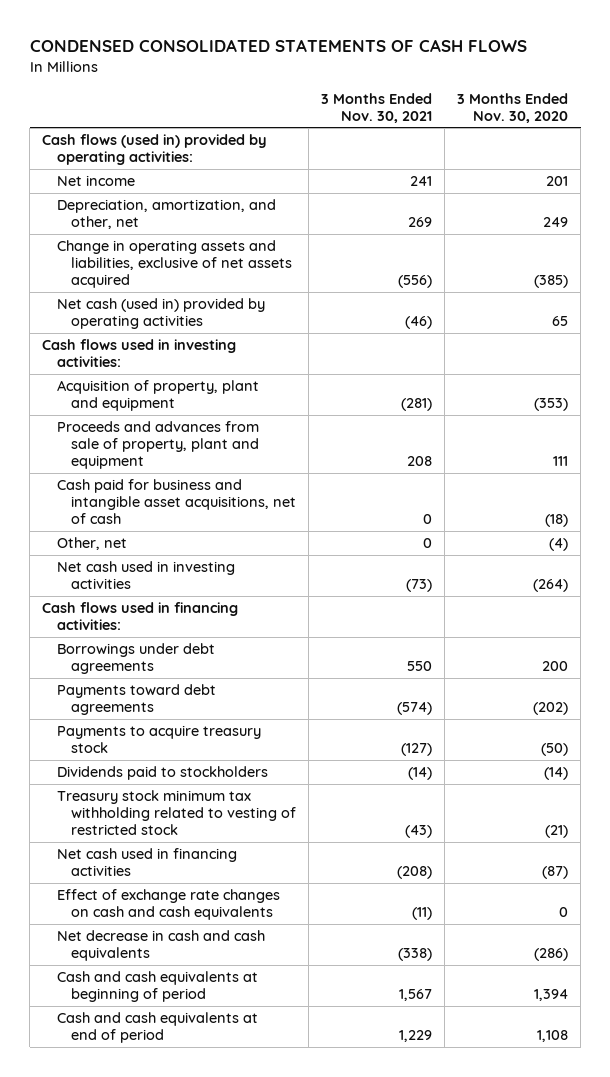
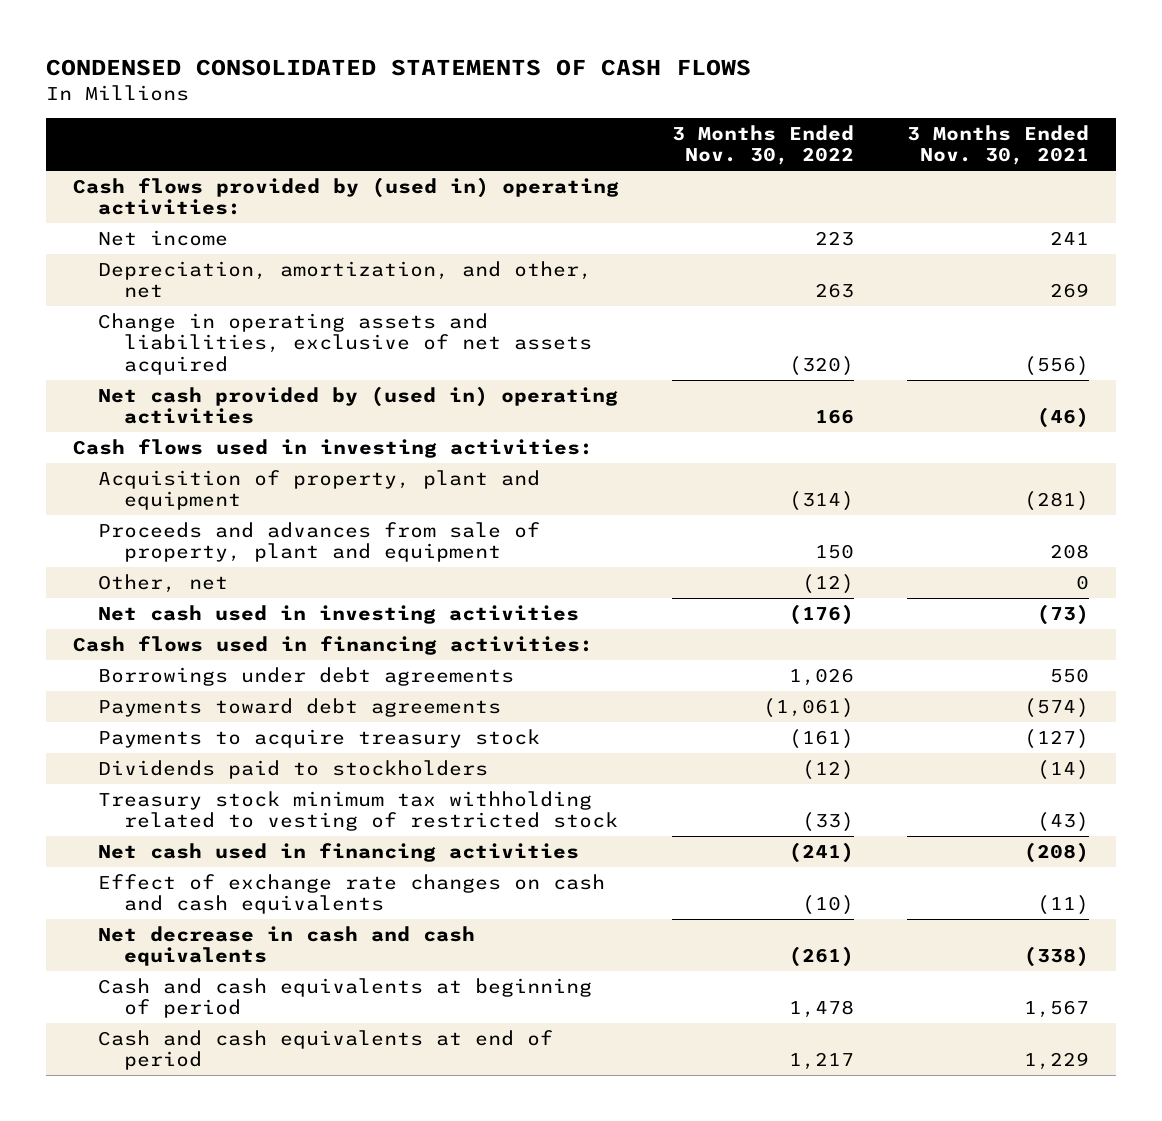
[457,92,569,123] 3 Months Ended Nov. 30, 2020 -> none
none -> [672,125,855,166] 3 Months Ended Nov. 30, 2022
[42,134,268,166] Cash flows (used in) provided by operating activities: -> [72,176,619,216] Cash flows provided by (used in) operating activities:
[56,298,265,330] Net cash (used in) provided by operating activities -> [98,385,619,425] Net cash provided by (used in) operating activities
[56,479,297,525] Cash paid for business and intangible asset acquisitions, net of cash -> none

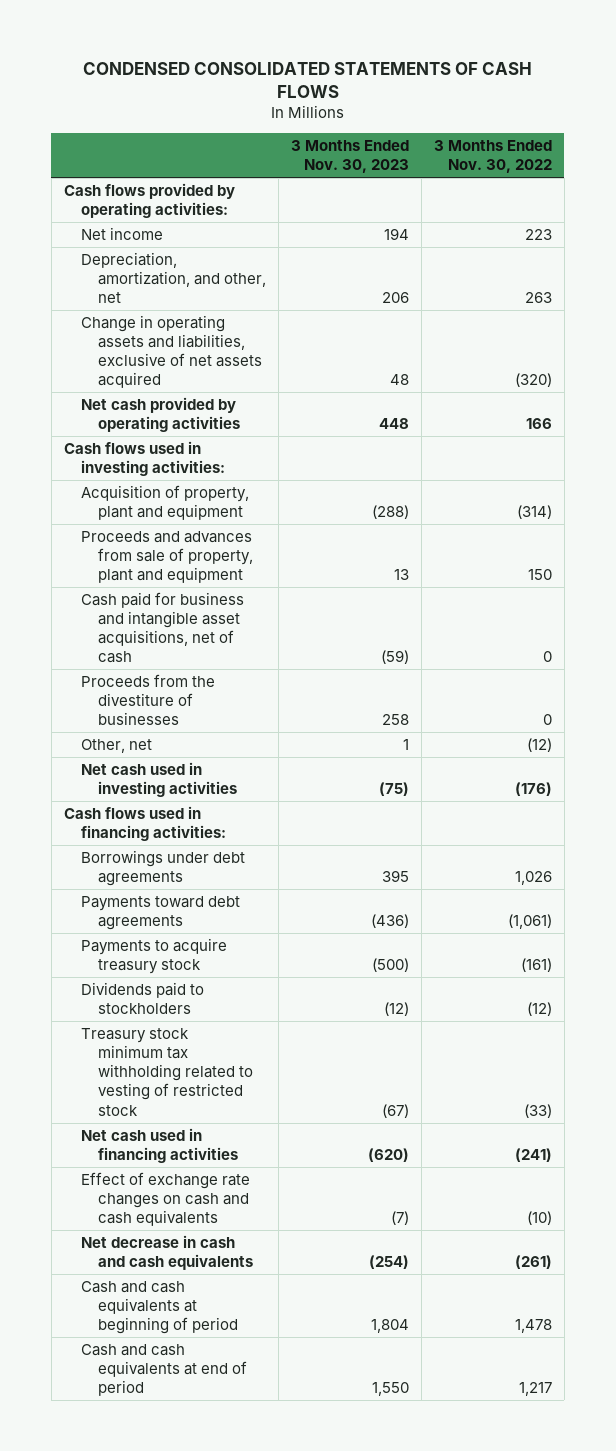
[907,125,1090,166] 3 Months Ended Nov. 30, 2021 -> none
none -> [291,140,410,174] 3 Months Ended Nov. 30, 2023
[72,176,619,216] Cash flows provided by (used in) operating activities: -> [63,182,235,219] Cash flows provided by operating activities:
[98,385,619,425] Net cash provided by (used in) operating activities -> [81,396,241,433] Net cash provided by operating activities
none -> [81,591,245,664] Cash paid for business and intangible asset acquisitions, net of cash
none -> [81,673,216,726] Proceeds from the divestiture of businesses

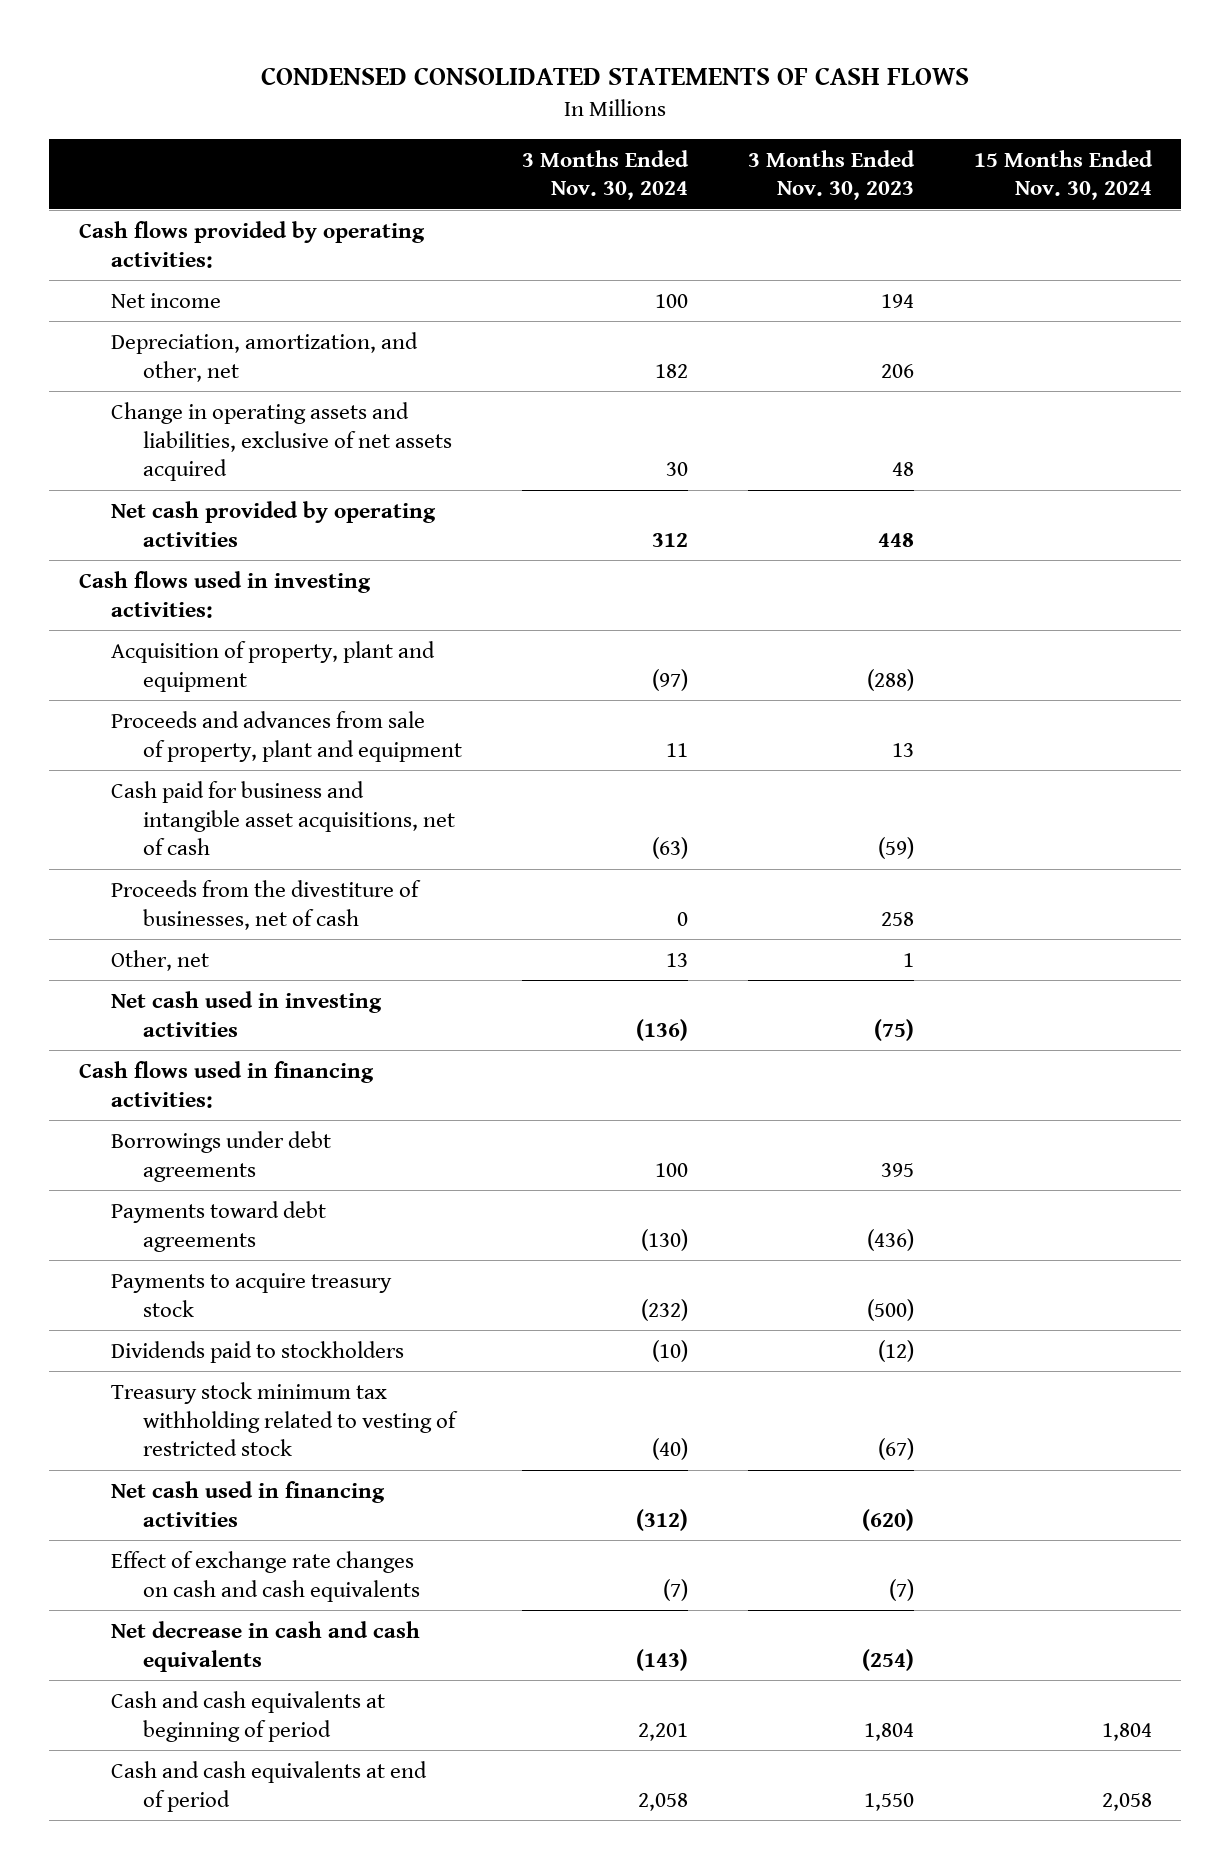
[433,140,552,174] 3 Months Ended Nov. 30, 2022 -> none
none -> [522,149,690,201] 3 Months Ended Nov. 30, 2024
none -> [973,149,1153,201] 15 Months Ended Nov. 30, 2024
[81,673,216,726] Proceeds from the divestiture of businesses -> [111,879,422,930] Proceeds from the divestiture of businesses, net of cash

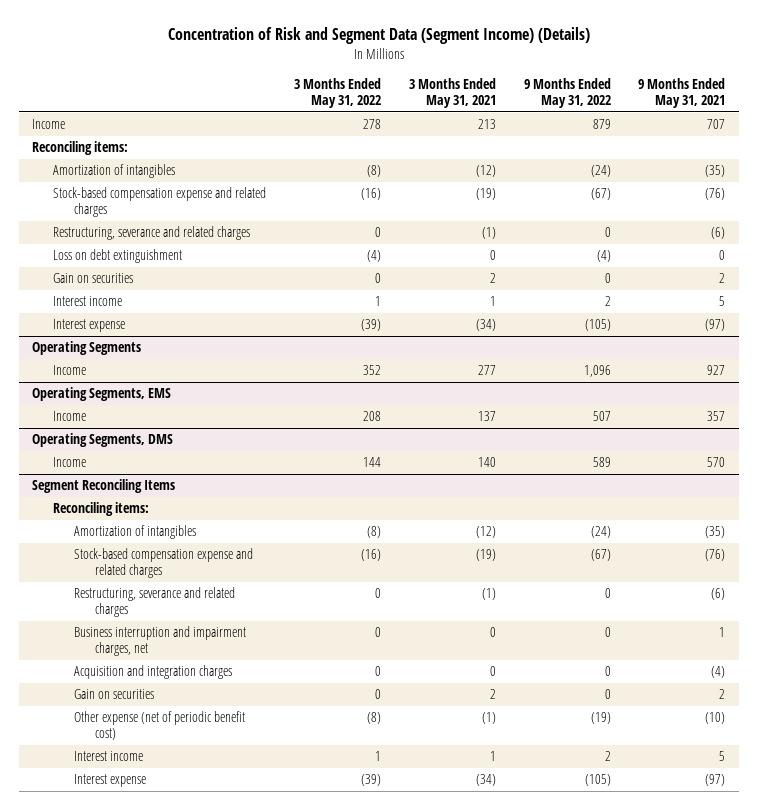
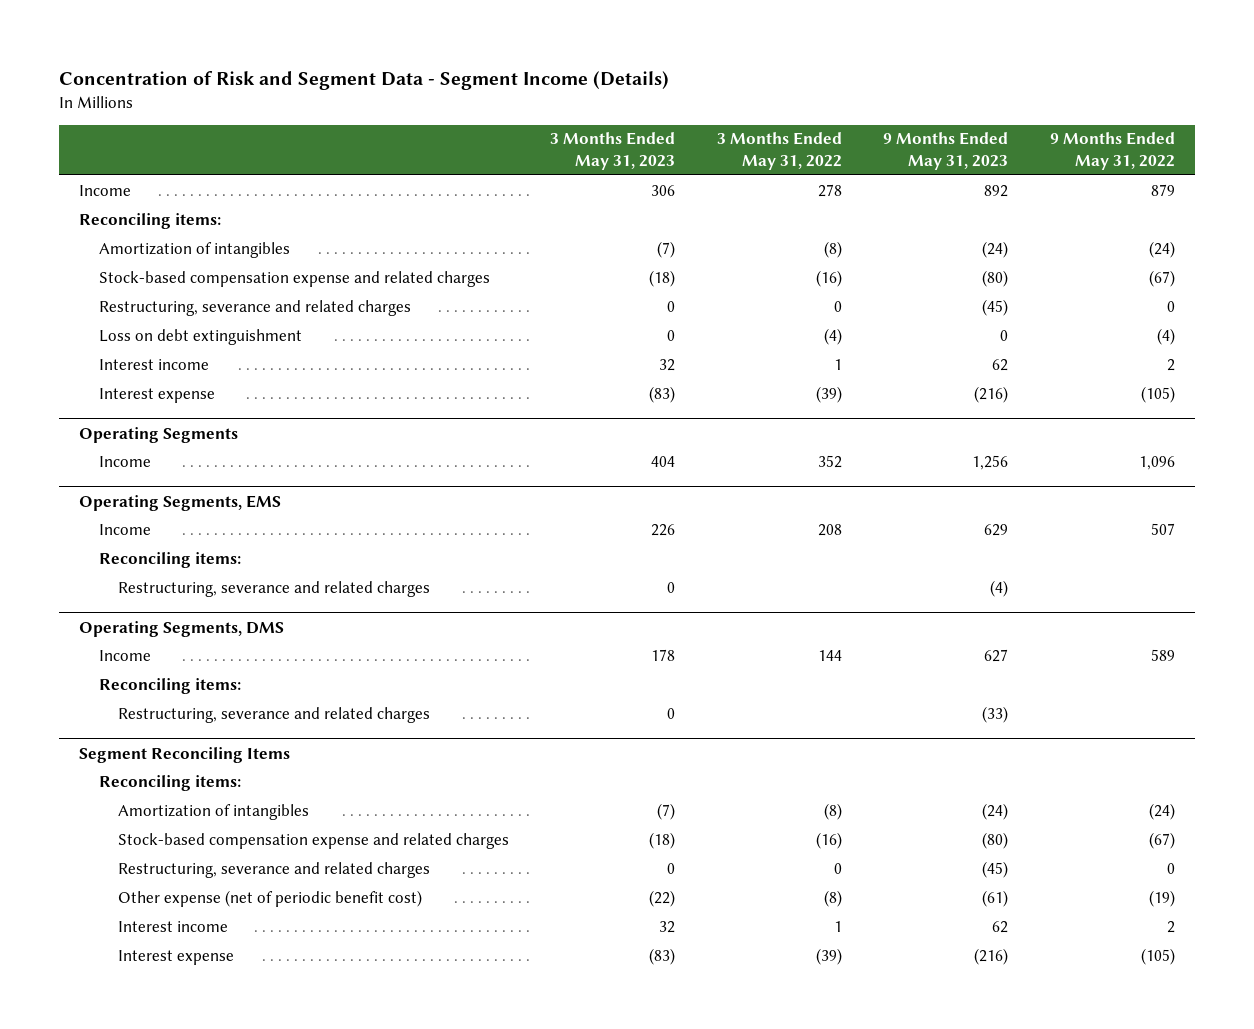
[167,27,590,45] Concentration of Risk and Segment Data (Segment Income) (Details) -> [58,70,669,90] Concentration of Risk and Segment Data - Segment Income (Details)
[408,78,496,109] 3 Months Ended May 31, 2021 -> none
[638,78,726,109] 9 Months Ended May 31, 2021 -> none
none -> [550,132,676,170] 3 Months Ended May 31, 2023
none -> [883,132,1009,170] 9 Months Ended May 31, 2023
[53,273,134,284] Gain on securities -> none
none -> [98,551,241,568] Reconciling items:
none -> [118,580,431,597] Restructuring, severance and related charges
none -> [98,677,241,694] Reconciling items:
none -> [118,706,431,723] Restructuring, severance and related charges
[73,626,246,657] Business interruption and impairment charges, net -> none
[73,665,232,680] Acquisition and integration charges -> none
[73,689,154,700] Gain on securities -> none

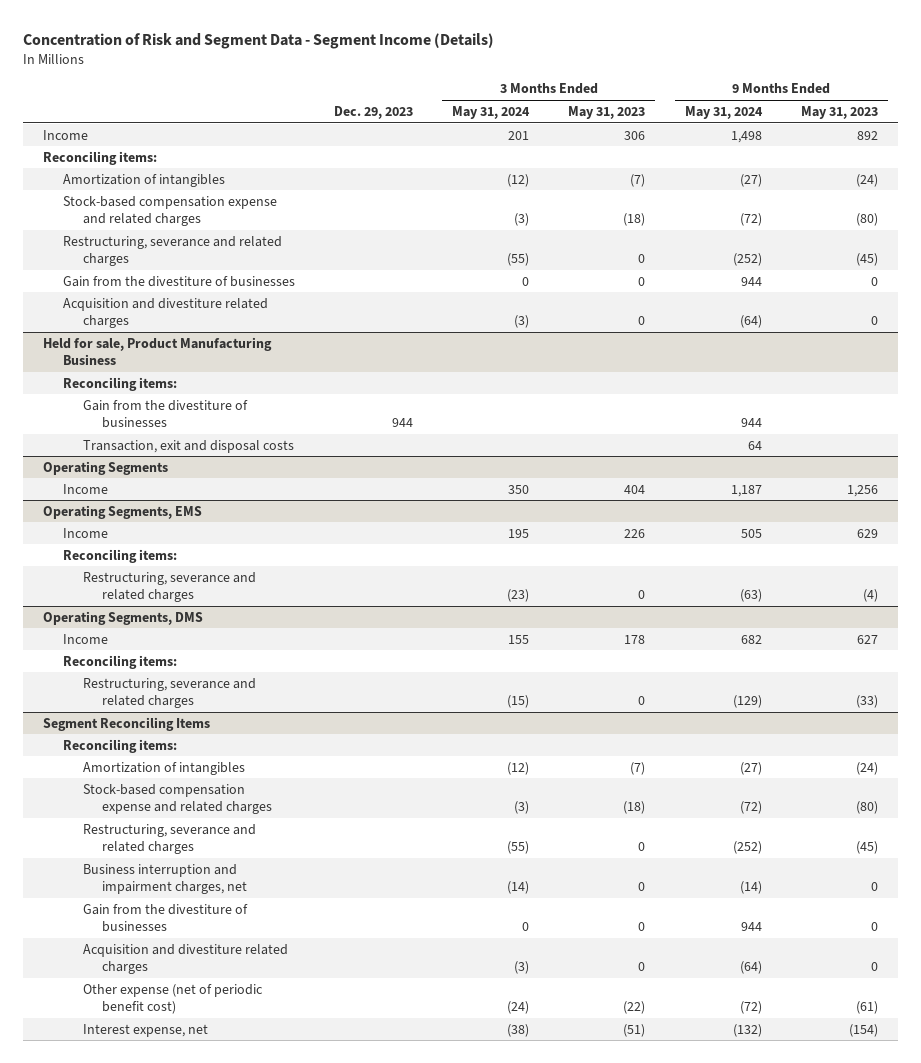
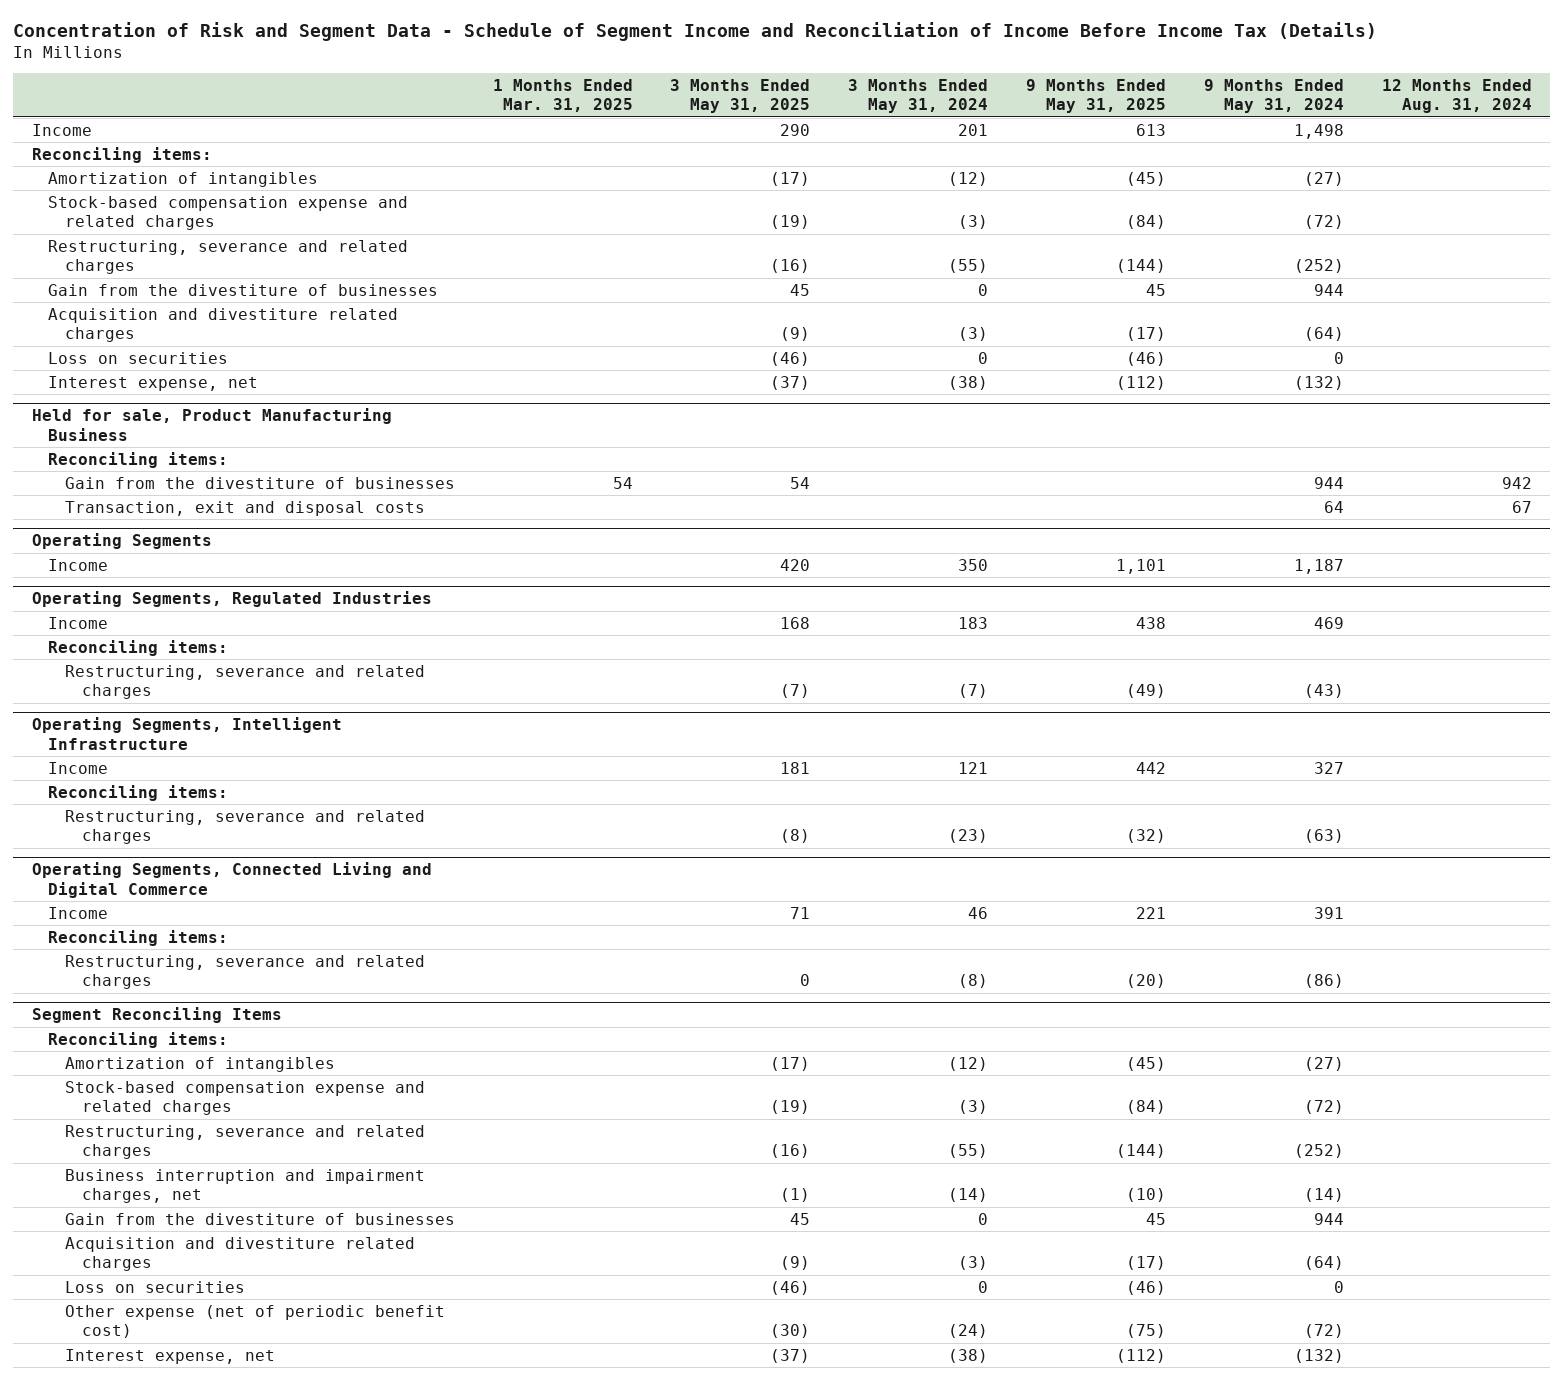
[23,32,495,49] Concentration of Risk and Segment Data - Segment Income (Details) -> [12,21,1377,41] Concentration of Risk and Segment Data - Schedule of Segment Income and Reconciliation of Income Before Income Tax (Details)
[333,105,413,119] Dec. 29, 2023 -> none
[568,105,646,119] May 31, 2023 -> none
[800,105,878,119] May 31, 2023 -> none
none -> [492,78,633,113] 1 Months Ended Mar. 31, 2025
none -> [670,78,811,114] 3 Months Ended May 31, 2025
none -> [1026,78,1167,114] 9 Months Ended May 31, 2025
none -> [1381,78,1532,114] 12 Months Ended Aug. 31, 2024
none -> [48,351,229,364] Loss on securities
none -> [48,375,259,391] Interest expense, net
[42,504,202,519] Operating Segments, EMS -> none
none -> [31,591,432,608] Operating Segments, Regulated Industries
[508,528,530,538] 195 -> [958,616,989,629] 183
[740,528,762,538] 505 -> [1313,616,1344,629] 469
none -> [64,664,425,700] Restructuring, severance and related charges
none -> [31,717,342,751] Operating Segments, Intelligent Infrastructure
none -> [48,761,109,774] Income
none -> [48,784,229,801] Reconciling items:
[42,610,203,625] Operating Segments, DMS -> none
none -> [31,862,432,899] Operating Segments, Connected Living and Digital Commerce
[508,634,530,644] 155 -> [968,906,989,919] 46
[740,634,762,644] 682 -> [1313,906,1344,919] 391
[507,694,530,708] (15) -> [958,974,989,989] (8)
[732,694,762,708] (129) -> [1303,974,1344,989] (86)
none -> [64,1280,245,1293] Loss on securities

